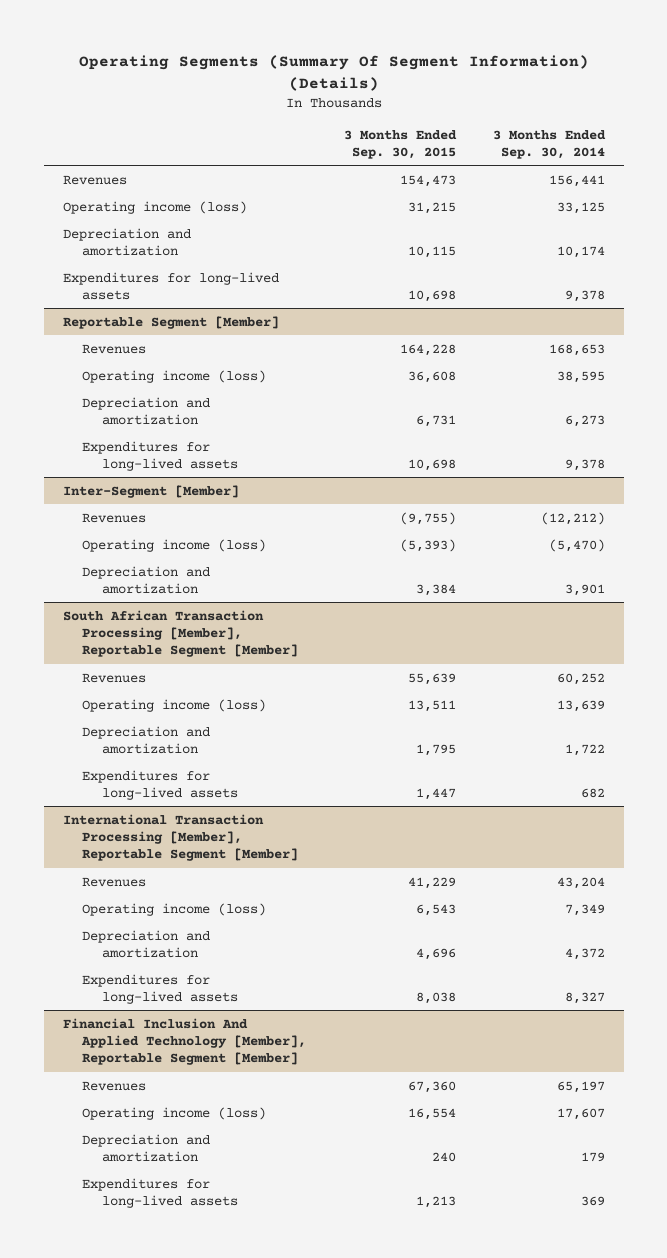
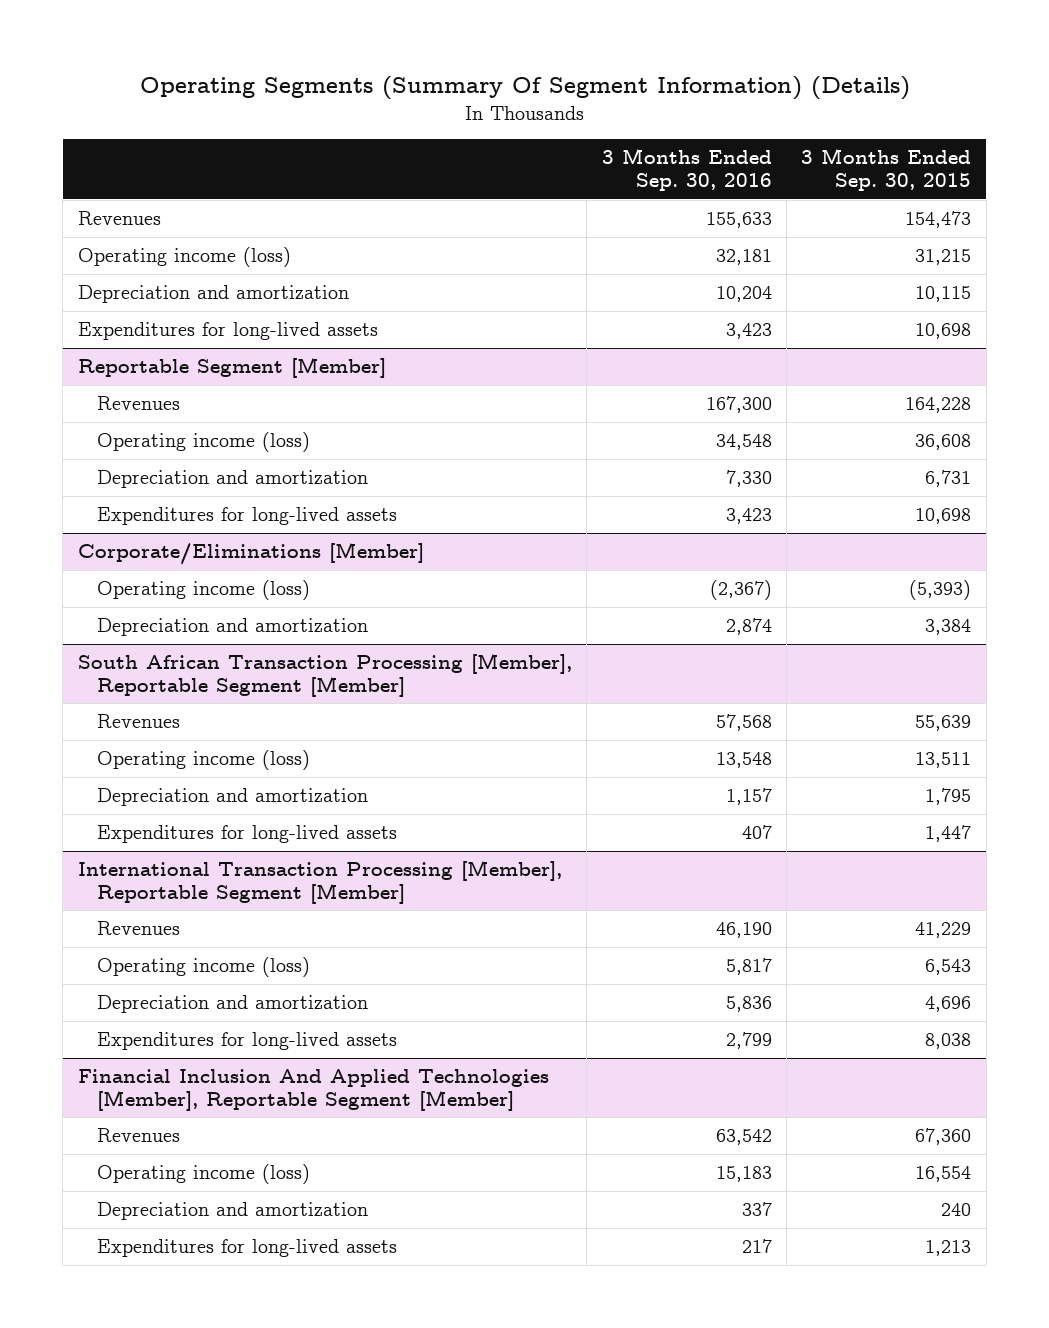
[492,129,606,159] 3 Months Ended Sep. 30, 2014 -> none
none -> [601,148,772,192] 3 Months Ended Sep. 30, 2016
[62,484,239,498] Inter-Segment [Member] -> none
[82,512,147,523] Revenues -> none
none -> [77,542,424,566] Corporate/Eliminations [Member]
[62,1017,307,1066] Financial Inclusion And Applied Technology [Member], Reportable Segment [Member] -> [77,1069,549,1111] Financial Inclusion And Applied Technologies [Member], Reportable Segment [Member]

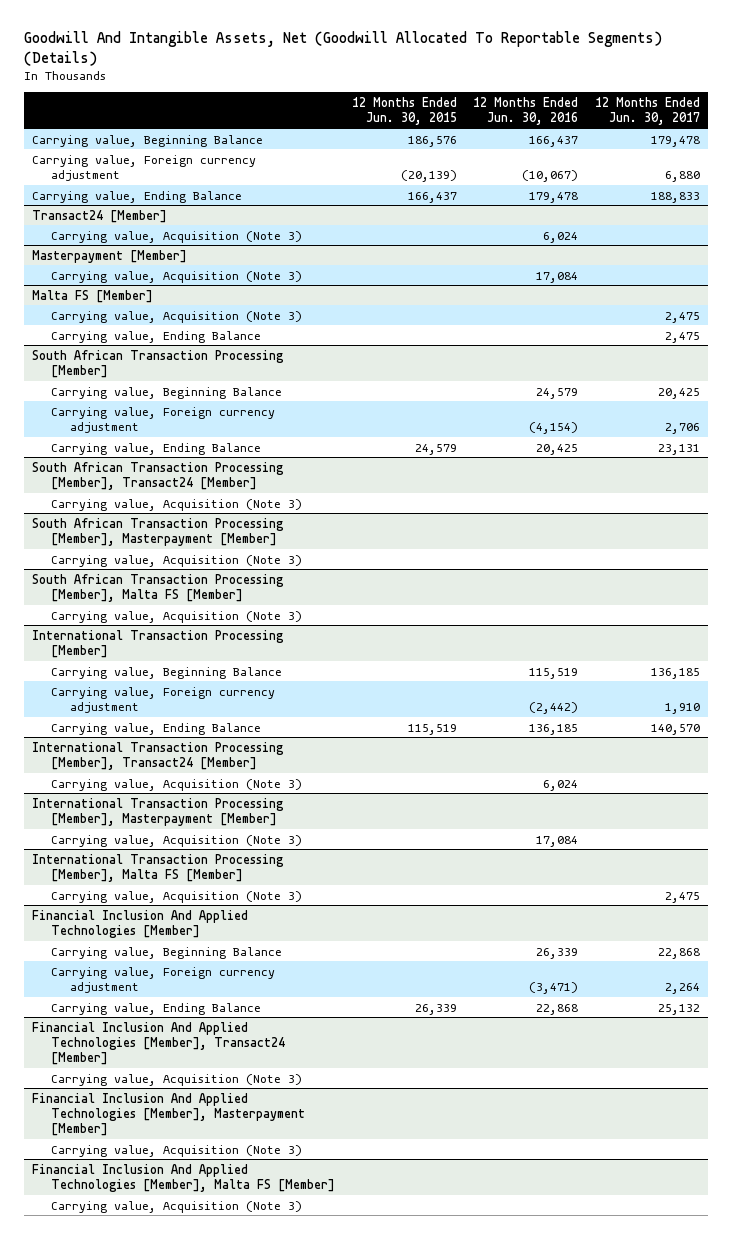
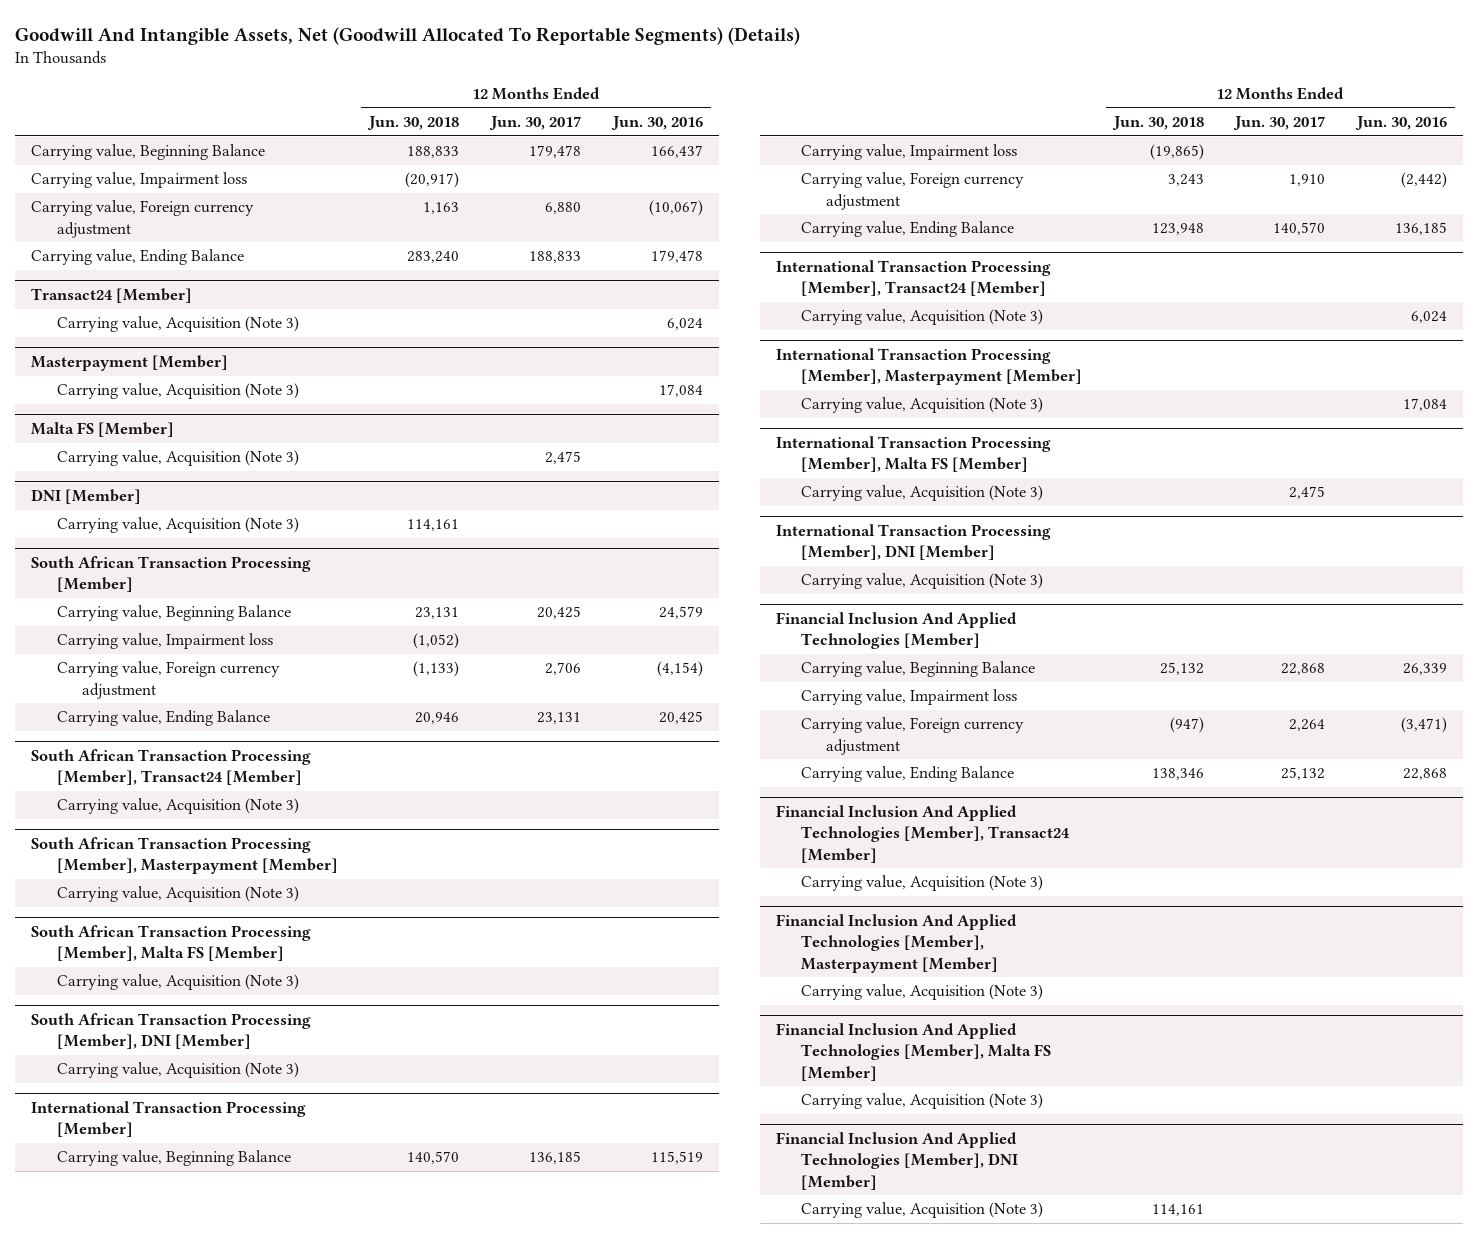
[351,96,457,126] 12 Months Ended Jun. 30, 2015 -> none
none -> [367,115,460,130] Jun. 30, 2018
none -> [31,172,248,189] Carrying value, Impairment loss
[51,330,262,343] Carrying value, Ending Balance -> none
none -> [31,489,142,505] DNI [Member]
none -> [56,517,299,534] Carrying value, Acquisition (Note 3)
none -> [56,633,273,650] Carrying value, Impairment loss
none -> [31,1013,312,1050] South African Transaction Processing [Member], DNI [Member]
none -> [56,1062,299,1079] Carrying value, Acquisition (Note 3)
none -> [800,144,1017,161] Carrying value, Impairment loss
none -> [775,524,1051,561] International Transaction Processing [Member], DNI [Member]
none -> [800,573,1043,590] Carrying value, Acquisition (Note 3)
none -> [800,689,1017,706] Carrying value, Impairment loss
none -> [775,1132,1018,1190] Financial Inclusion And Applied Technologies [Member], DNI [Member]
none -> [800,1202,1043,1219] Carrying value, Acquisition (Note 3)

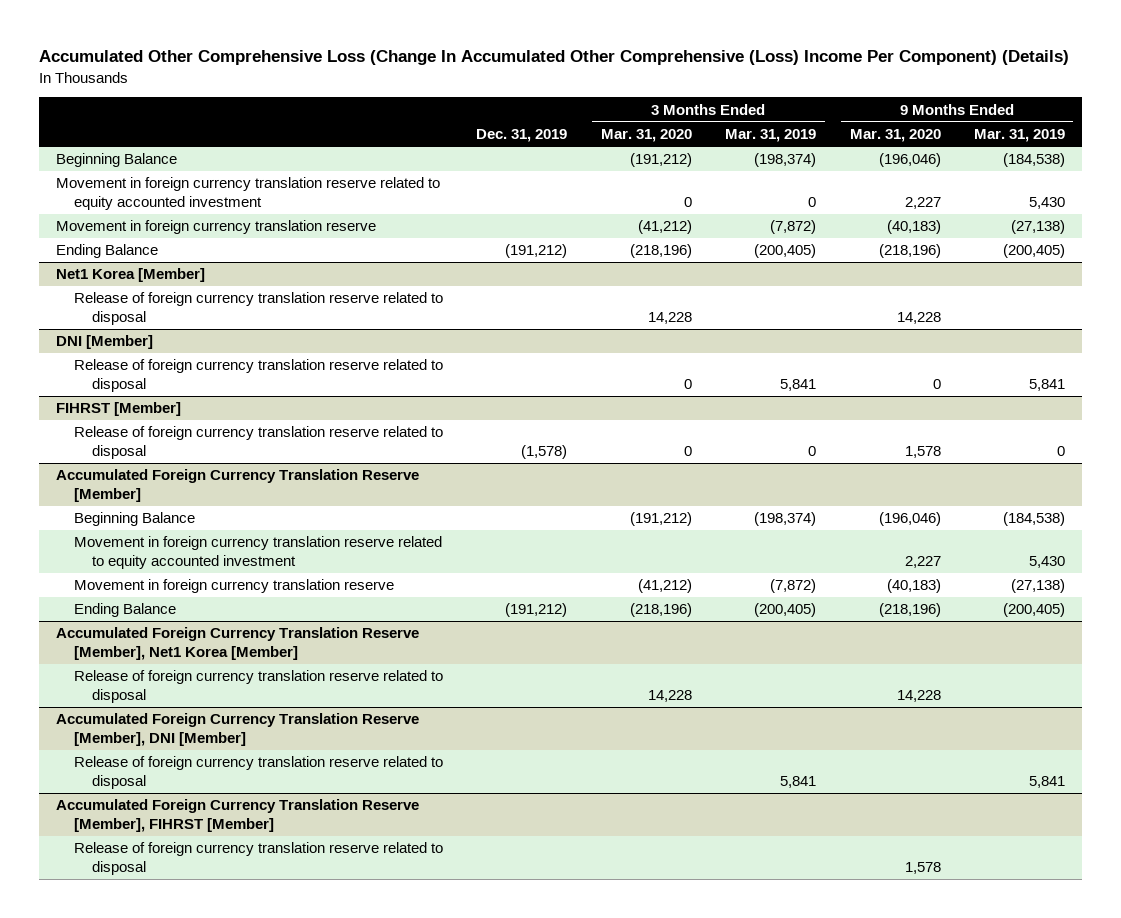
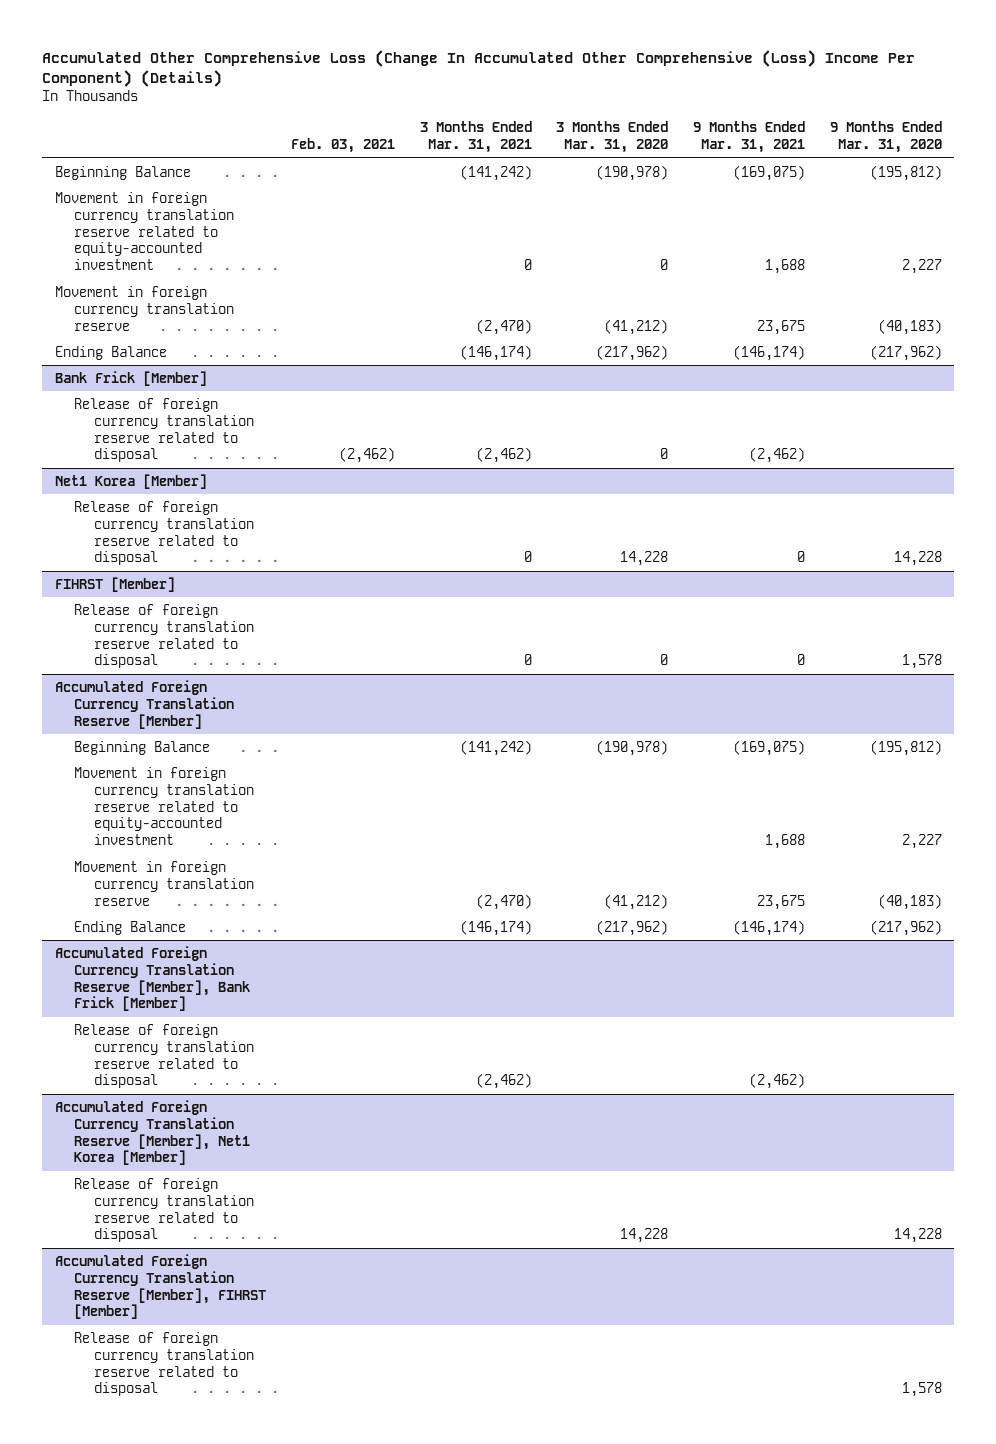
[476,129,568,143] Dec. 31, 2019 -> none
[725,129,817,143] Mar. 31, 2019 -> none
[974,129,1066,143] Mar. 31, 2019 -> none
none -> [291,138,396,154] Feb. 03, 2021
none -> [419,121,532,154] 3 Months Ended Mar. 31, 2021
none -> [693,121,806,154] 9 Months Ended Mar. 31, 2021
[629,153,692,168] (191,212) -> [596,164,669,181] (190,978)
[878,153,941,168] (196,046) -> [869,164,942,181] (195,812)
[55,177,440,210] Movement in foreign currency translation reserve related to equity accounted investment -> [54,191,235,271] Movement in foreign currency translation reserve related to equity-accounted investment
[629,244,692,259] (218,196) -> [596,344,669,361] (217,962)
[878,244,941,259] (218,196) -> [869,344,942,361] (217,962)
none -> [54,370,207,386] Bank Frick [Member]
none -> [74,397,255,463] Release of foreign currency translation reserve related to disposal
[55,335,153,350] DNI [Member] -> none
[73,359,443,392] Release of foreign currency translation reserve related to disposal -> none
[629,512,692,527] (191,212) -> [596,739,669,756] (190,978)
[878,512,941,527] (196,046) -> [869,739,942,756] (195,812)
[73,536,442,569] Movement in foreign currency translation reserve related to equity accounted investment -> [74,766,255,846] Movement in foreign currency translation reserve related to equity-accounted investment
[629,603,692,618] (218,196) -> [596,919,669,936] (217,962)
[878,603,941,618] (218,196) -> [869,919,942,936] (217,962)
none -> [54,945,251,1012] Accumulated Foreign Currency Translation Reserve [Member], Bank Frick [Member]
none -> [74,1023,255,1089] Release of foreign currency translation reserve related to disposal
[55,713,419,746] Accumulated Foreign Currency Translation Reserve [Member], DNI [Member] -> none
[73,756,443,789] Release of foreign currency translation reserve related to disposal -> none

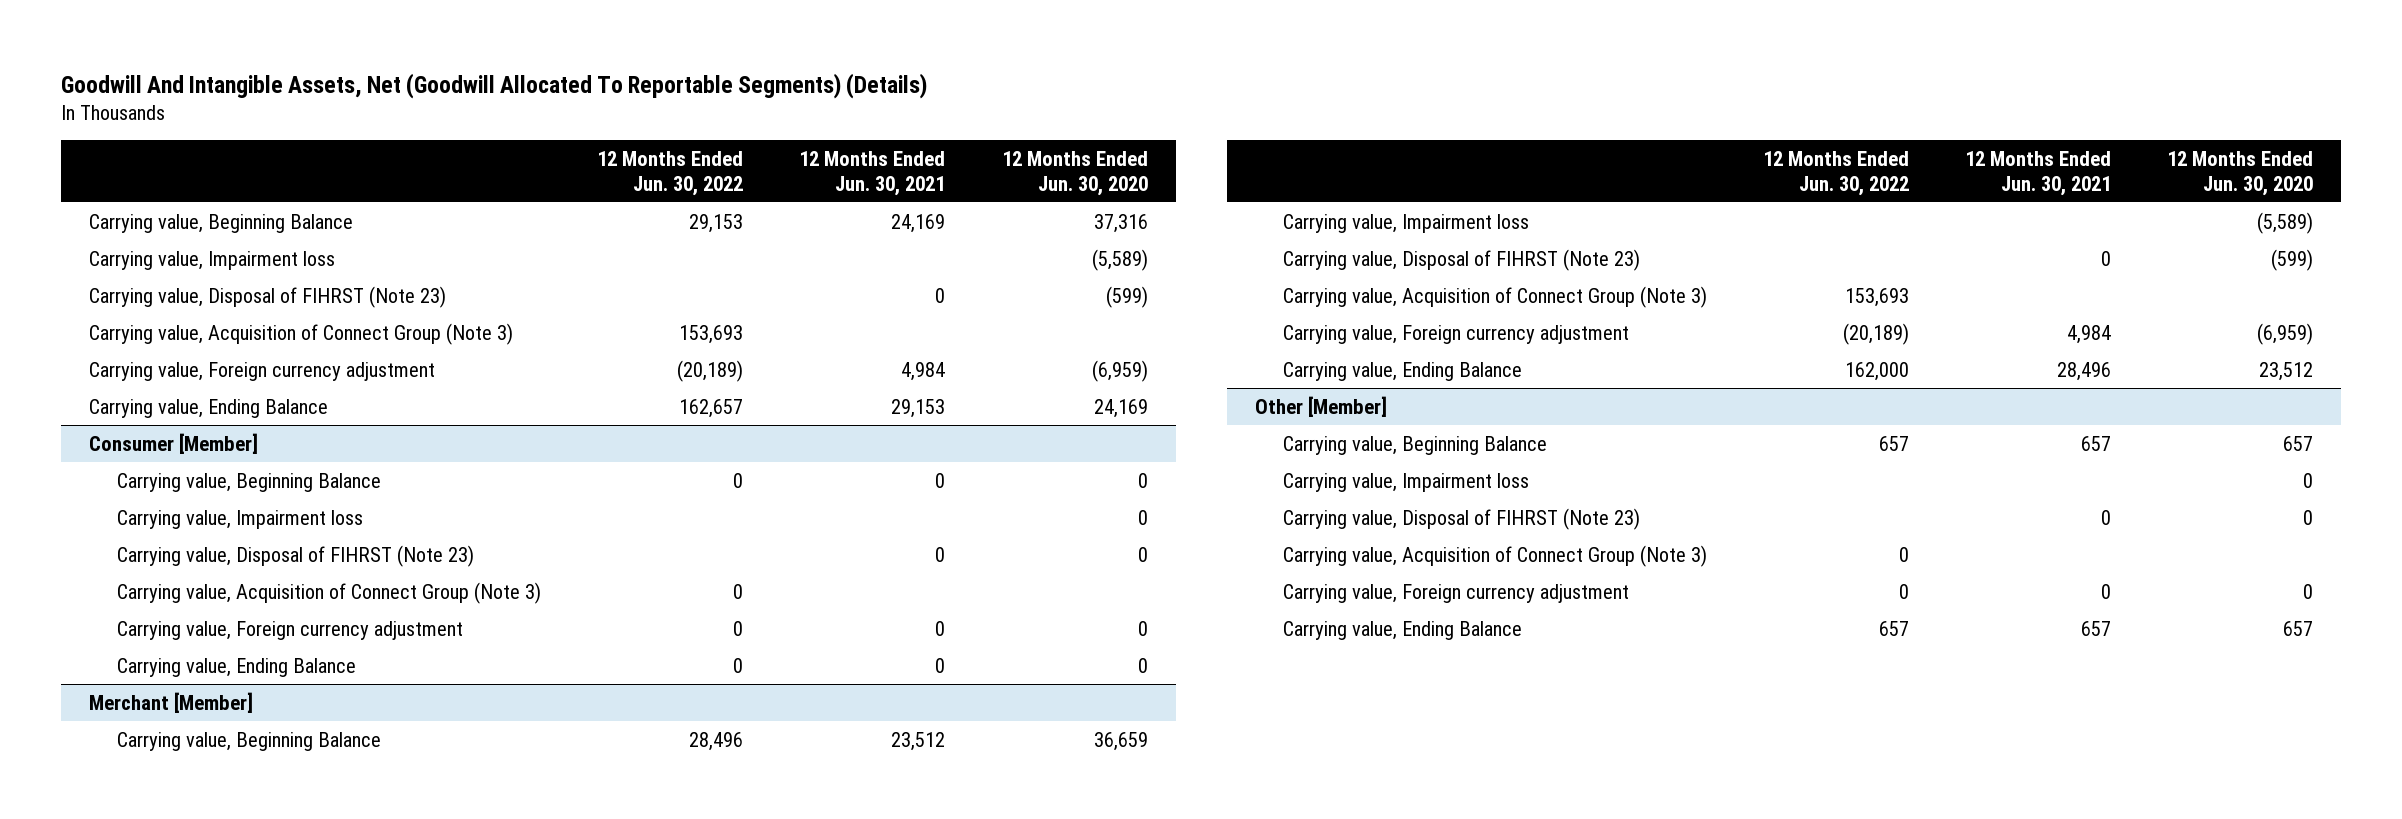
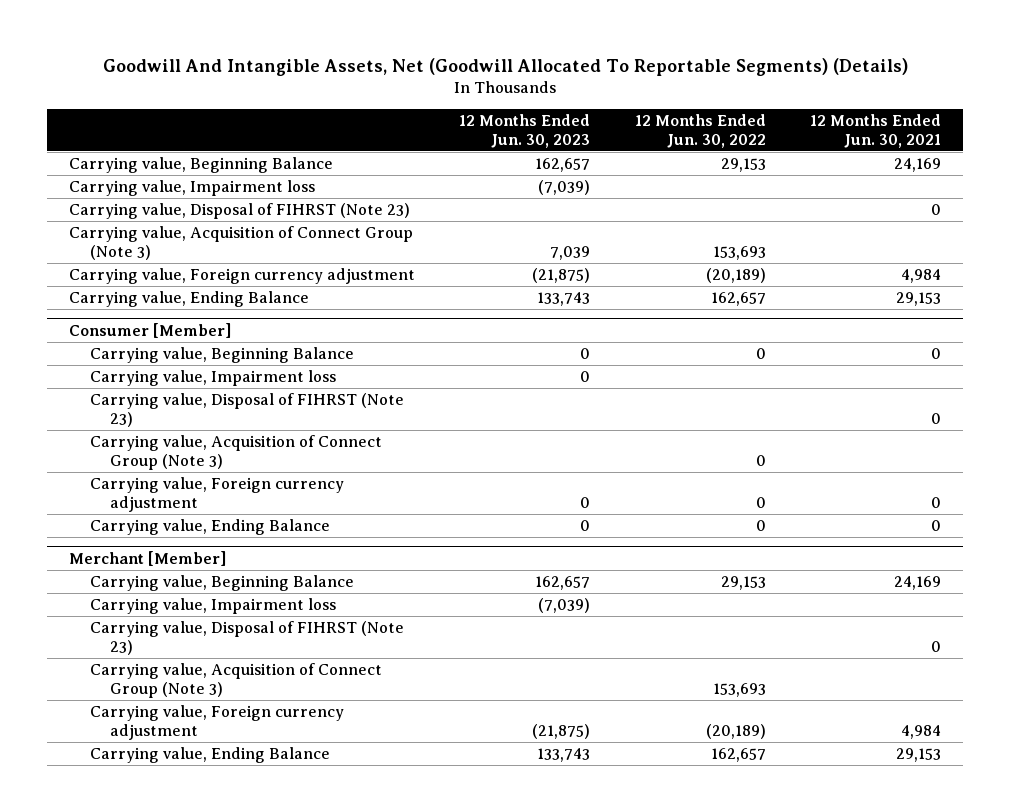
[1001,150,1148,196] 12 Months Ended Jun. 30, 2020 -> none
none -> [459,113,591,148] 12 Months Ended Jun. 30, 2023
[689,731,744,751] 28,496 -> [720,575,766,590] 29,153
[891,731,946,751] 23,512 -> [893,575,941,590] 24,169
[1254,395,1387,417] Other [Member] -> none
[1282,435,1547,455] Carrying value, Beginning Balance -> none
[1282,472,1529,492] Carrying value, Impairment loss -> none
[1282,507,1640,530] Carrying value, Disposal of FIHRST (Note 23) -> none
[1282,544,1707,567] Carrying value, Acquisition of Connect Group (Note 3) -> none
[1282,583,1629,603] Carrying value, Foreign currency adjustment -> none
[1282,620,1522,640] Carrying value, Ending Balance -> none
[1844,361,1909,381] 162,000 -> [710,747,766,762] 162,657
[2056,361,2111,381] 28,496 -> [895,747,941,762] 29,153

